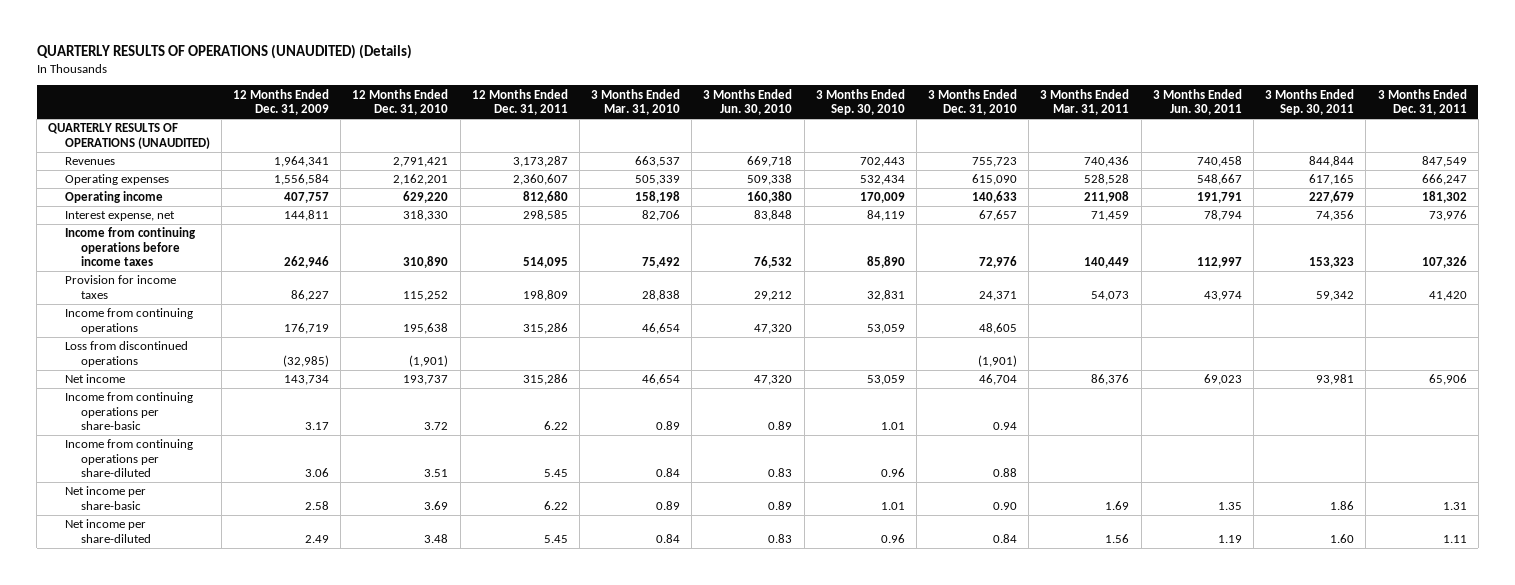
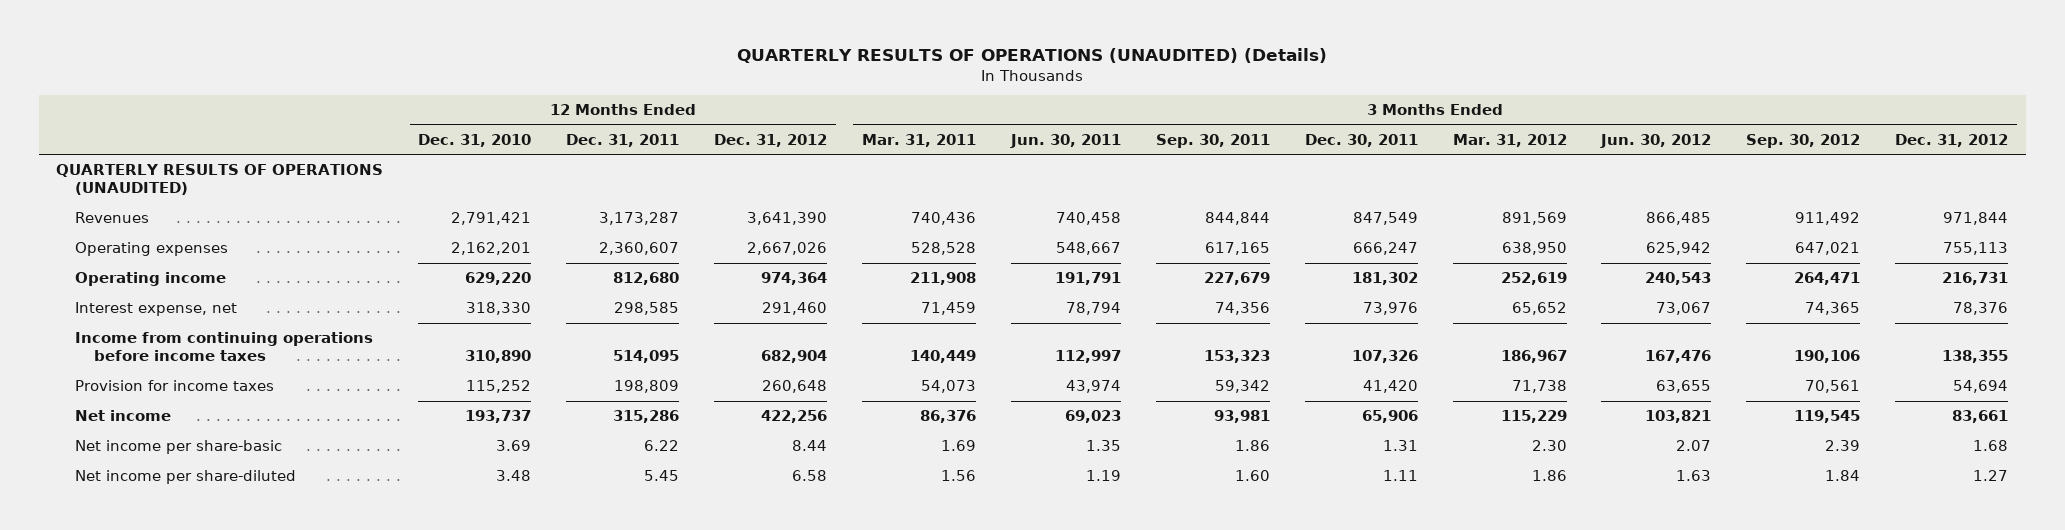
[232,88,329,116] 12 Months Ended Dec. 31, 2009 -> none
[591,88,681,116] 3 Months Ended Mar. 31, 2010 -> none
[703,88,793,116] 3 Months Ended Jun. 30, 2010 -> none
[815,88,905,116] 3 Months Ended Sep. 30, 2010 -> none
[928,88,1018,116] 3 Months Ended Dec. 31, 2010 -> none
[1377,88,1467,116] 3 Months Ended Dec. 31, 2011 -> none
none -> [714,133,828,147] Dec. 31, 2012
none -> [1304,133,1418,147] Dec. 30, 2011
none -> [1452,133,1567,147] Mar. 31, 2012
none -> [1600,133,1712,148] Jun. 30, 2012
none -> [1746,133,1861,148] Sep. 30, 2012
none -> [1895,133,2009,147] Dec. 31, 2012
[64,308,193,334] Income from continuing operations -> none
[64,341,188,367] Loss from discontinued operations -> none
[64,392,193,431] Income from continuing operations per share-basic -> none
[64,439,193,478] Income from continuing operations per share-diluted -> none

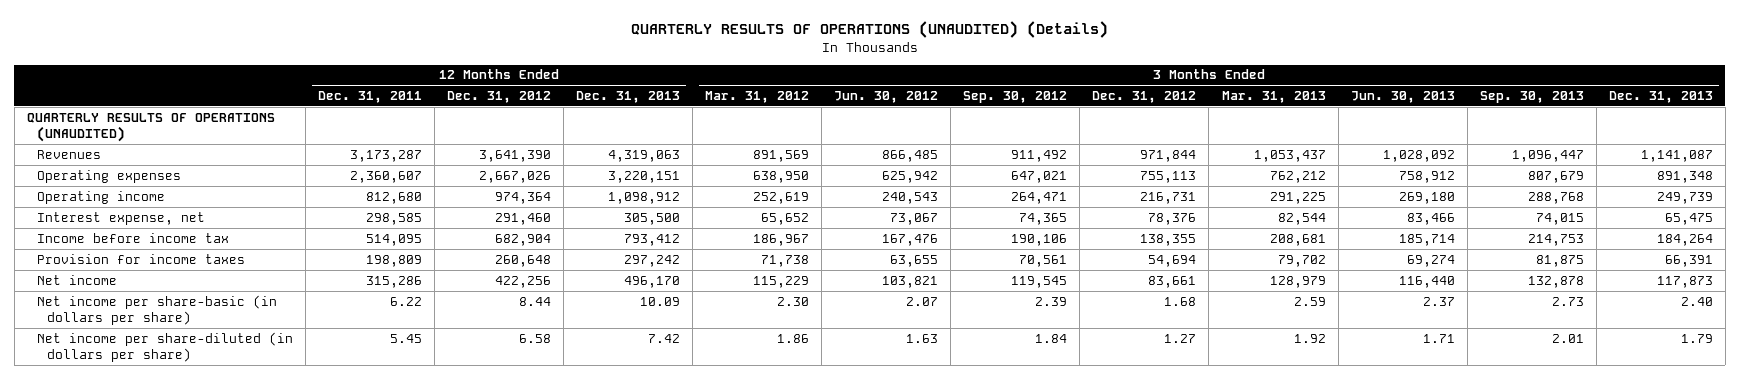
[418,133,532,147] Dec. 31, 2010 -> none
[861,133,976,147] Mar. 31, 2011 -> none
[1009,133,1121,148] Jun. 30, 2011 -> none
[1155,133,1270,148] Sep. 30, 2011 -> none
[1304,133,1418,147] Dec. 30, 2011 -> none
none -> [576,91,681,104] Dec. 31, 2013
none -> [1221,91,1326,104] Mar. 31, 2013
none -> [1350,91,1455,104] Jun. 30, 2013
none -> [1479,91,1584,104] Sep. 30, 2013
none -> [1608,91,1713,104] Dec. 31, 2013
[75,332,374,362] Income from continuing operations before income taxes -> [36,232,229,243] Income before income tax
[75,440,283,455] Net income per share-basic -> [36,294,277,326] Net income per share-basic (in dollars per share)
[75,470,297,485] Net income per share-diluted -> [36,331,293,363] Net income per share-diluted (in dollars per share)

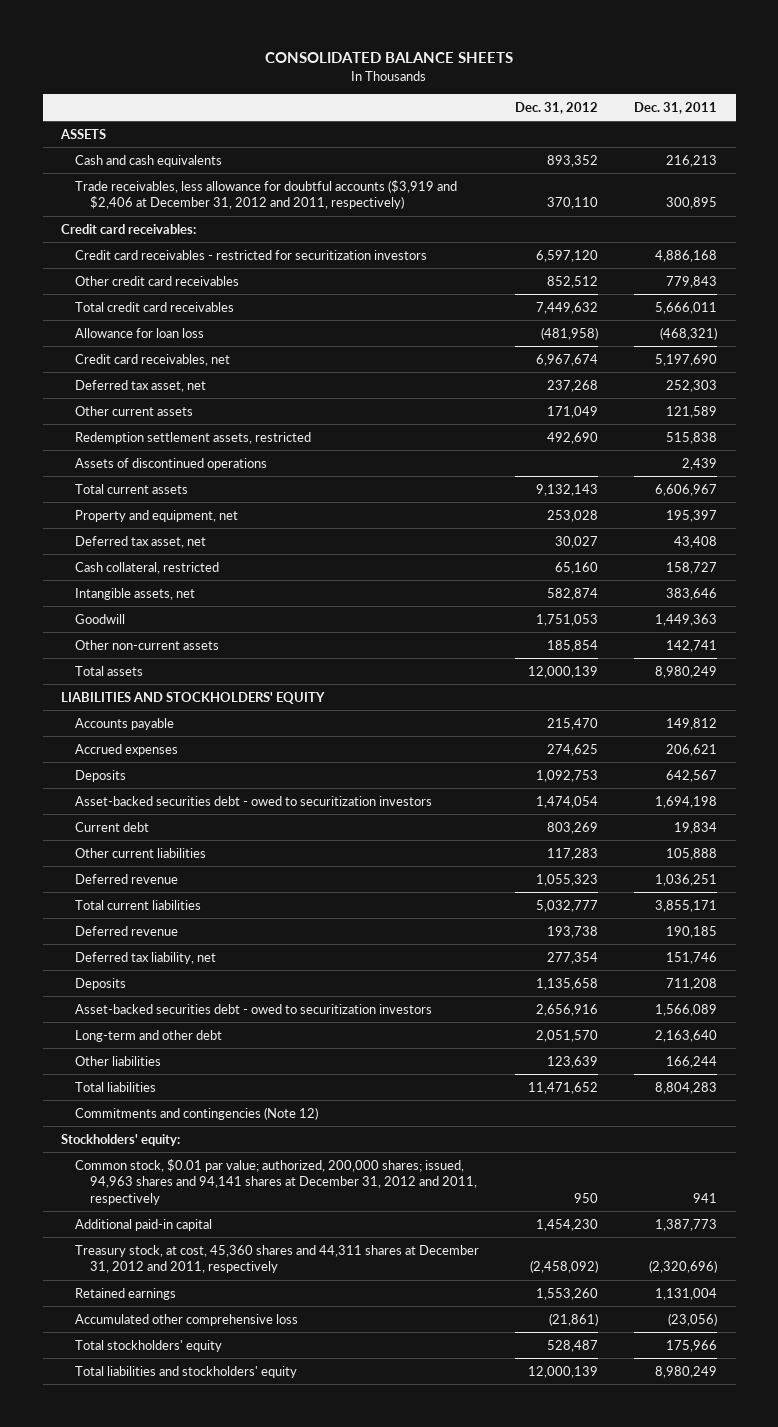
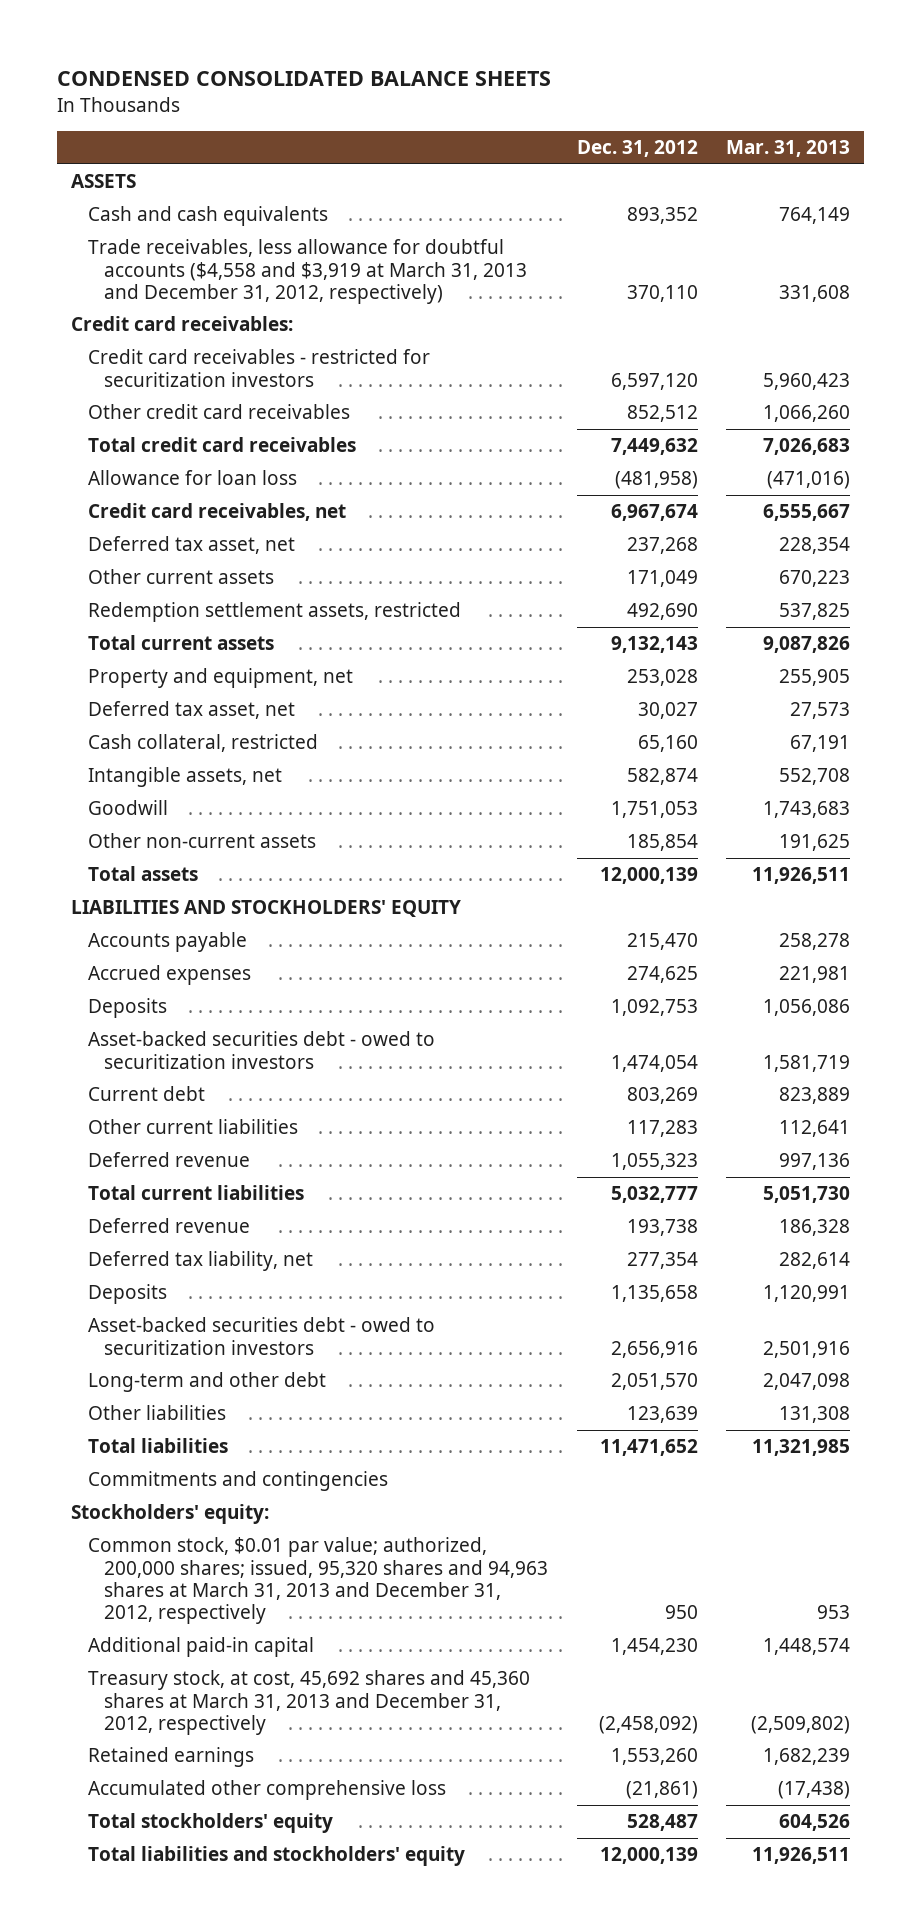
[265,52,514,64] CONSOLIDATED BALANCE SHEETS -> [56,71,551,87] CONDENSED CONSOLIDATED BALANCE SHEETS
[634,101,718,114] Dec. 31, 2011 -> none
none -> [726,140,851,158] Mar. 31, 2013
[75,179,458,210] Trade receivables, less allowance for doubtful accounts ($3,919 and $2,406 at December 31, 2012 and 2011, respectively) -> [87,239,528,304] Trade receivables, less allowance for doubtful accounts ($4,558 and $3,919 at March 31, 2013 and December 31, 2012, respectively)
[75,457,268,470] Assets of discontinued operations -> none
[75,1106,319,1120] Commitments and contingencies (Note 12) -> [87,1471,388,1492] Commitments and contingencies
[75,1158,477,1206] Common stock, $0.01 par value; authorized, 200,000 shares; issued, 94,963 shares and 94,141 shares at December 31, 2012 and 2011, respectively -> [87,1537,549,1624] Common stock, $0.01 par value; authorized, 200,000 shares; issued, 95,320 shares and 94,963 shares at March 31, 2013 and December 31, 2012, respectively
[75,1244,480,1274] Treasury stock, at cost, 45,360 shares and 44,311 shares at December 31, 2012 and 2011, respectively -> [87,1670,530,1735] Treasury stock, at cost, 45,692 shares and 45,360 shares at March 31, 2013 and December 31, 2012, respectively

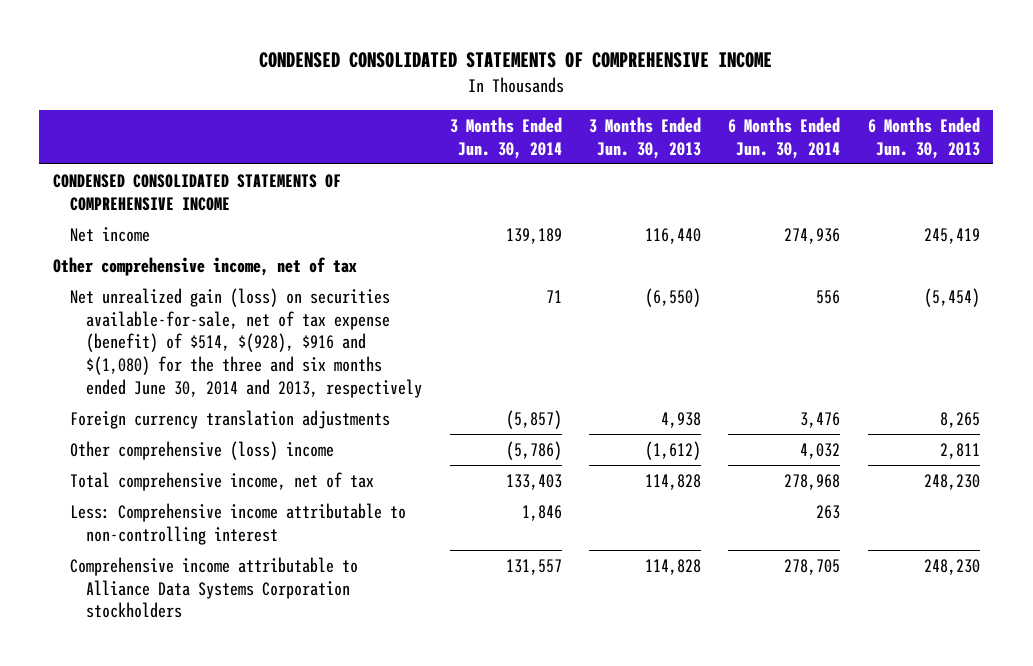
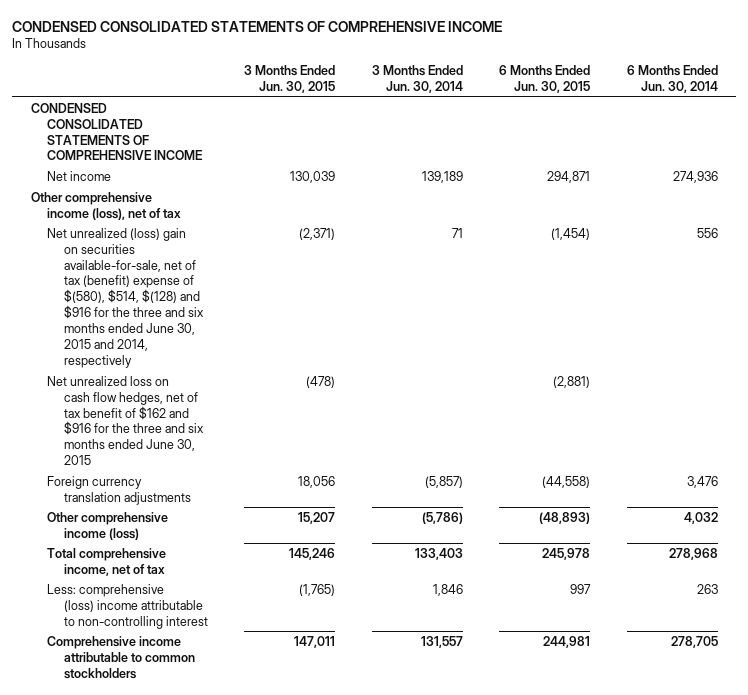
[589,116,702,159] 3 Months Ended Jun. 30, 2013 -> none
[867,116,980,159] 6 Months Ended Jun. 30, 2013 -> none
none -> [244,65,336,94] 3 Months Ended Jun. 30, 2015
none -> [499,65,591,94] 6 Months Ended Jun. 30, 2015
[53,257,358,277] Other comprehensive income, net of tax -> [30,191,182,220] Other comprehensive income (loss), net of tax
[69,288,423,398] Net unrealized gain (loss) on securities available-for-sale, net of tax expense (benefit) of $514, $(928), $916 and $(1,080) for the three and six months ended June 30, 2014 and 2013, respectively -> [47,227,204,368] Net unrealized (loss) gain on securities available-for-sale, net of tax (benefit) expense of $(580), $514, $(128) and $916 for the three and six months ended June 30, 2015 and 2014, respectively
none -> [47,375,204,466] Net unrealized loss on cash flow hedges, net of tax benefit of $162 and $916 for the three and six months ended June 30, 2015
[69,441,334,461] Other comprehensive (loss) income -> [47,511,169,540] Other comprehensive income (loss)
[69,503,406,545] Less: Comprehensive income attributable to non-controlling interest -> [47,583,208,629] Less: comprehensive (loss) income attributable to non-controlling interest
[69,557,358,619] Comprehensive income attributable to Alliance Data Systems Corporation stockholders -> [47,635,195,679] Comprehensive income attributable to common stockholders

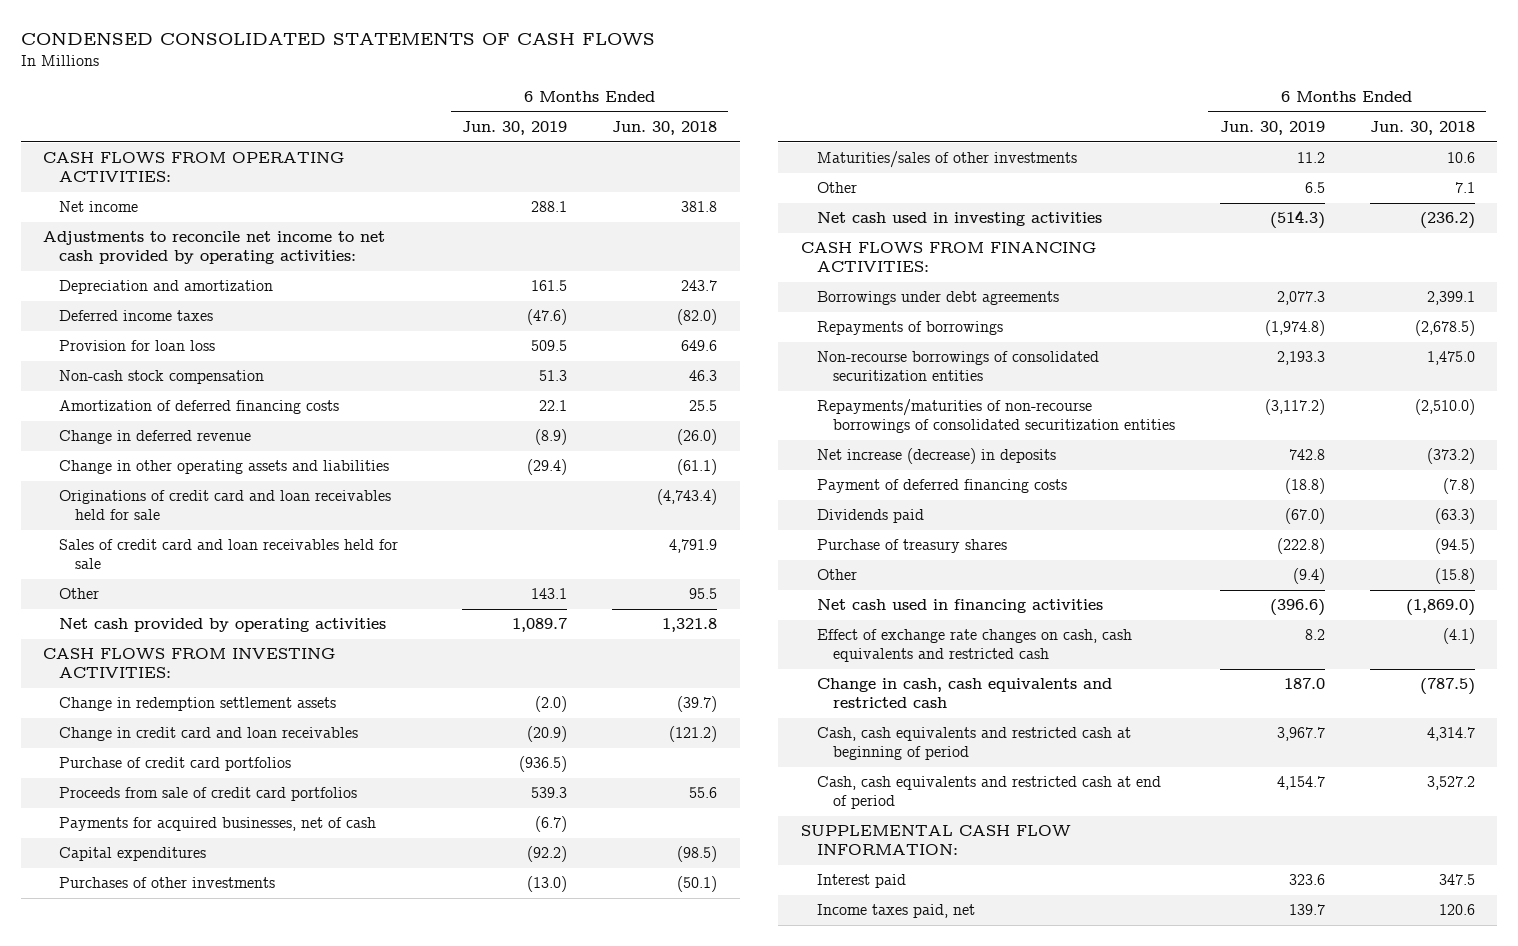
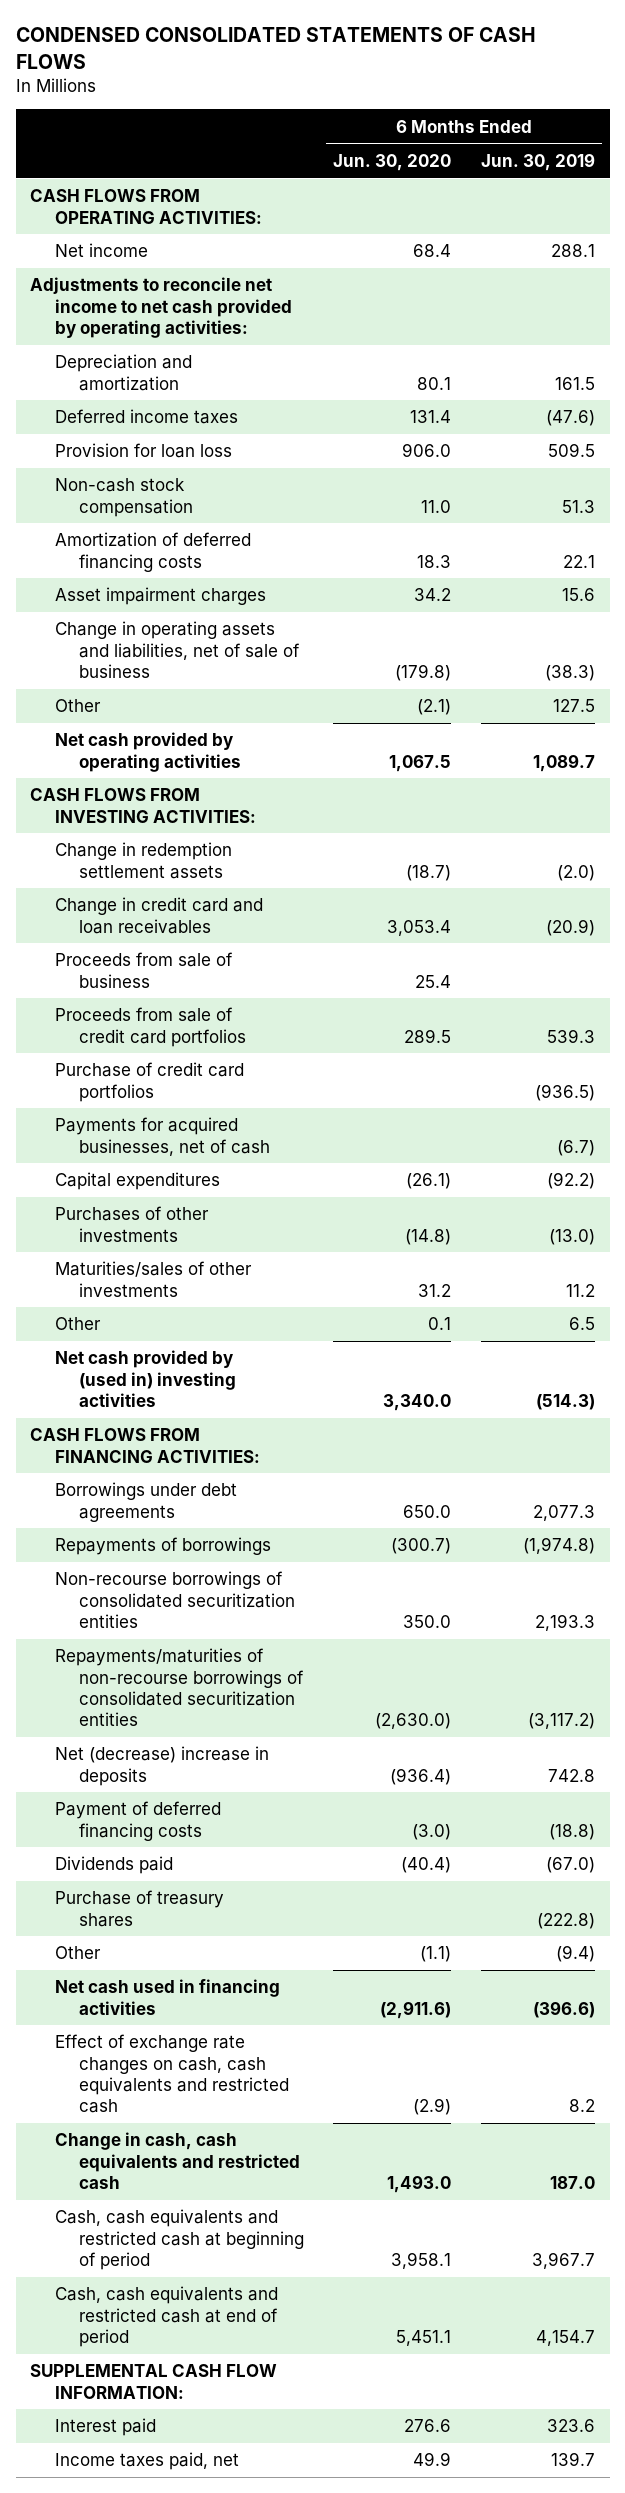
[612,120,718,135] Jun. 30, 2018 -> none
none -> [333,153,452,171] Jun. 30, 2020
[59,430,252,445] Change in deferred revenue -> none
[59,490,392,520] Originations of credit card and loan receivables held for sale -> none
[59,539,399,569] Sales of credit card and loan receivables held for sale -> none
none -> [54,587,266,606] Asset impairment charges
[59,460,390,475] Change in other operating assets and liabilities -> [54,621,300,678] Change in operating assets and liabilities, net of sale of business
[527,459,568,476] (29.4) -> [544,664,595,681] (38.3)
[531,588,568,600] 143.1 -> [552,699,595,713] 127.5
none -> [54,952,233,988] Proceeds from sale of business
[59,757,292,772] Purchase of credit card portfolios -> [54,1062,244,1102] Purchase of credit card portfolios
[816,212,1102,227] Net cash used in investing activities -> [54,1350,236,1407] Net cash provided by (used in) investing activities
[816,448,1056,465] Net increase (decrease) in deposits -> [54,1746,269,1786] Net (decrease) increase in deposits

